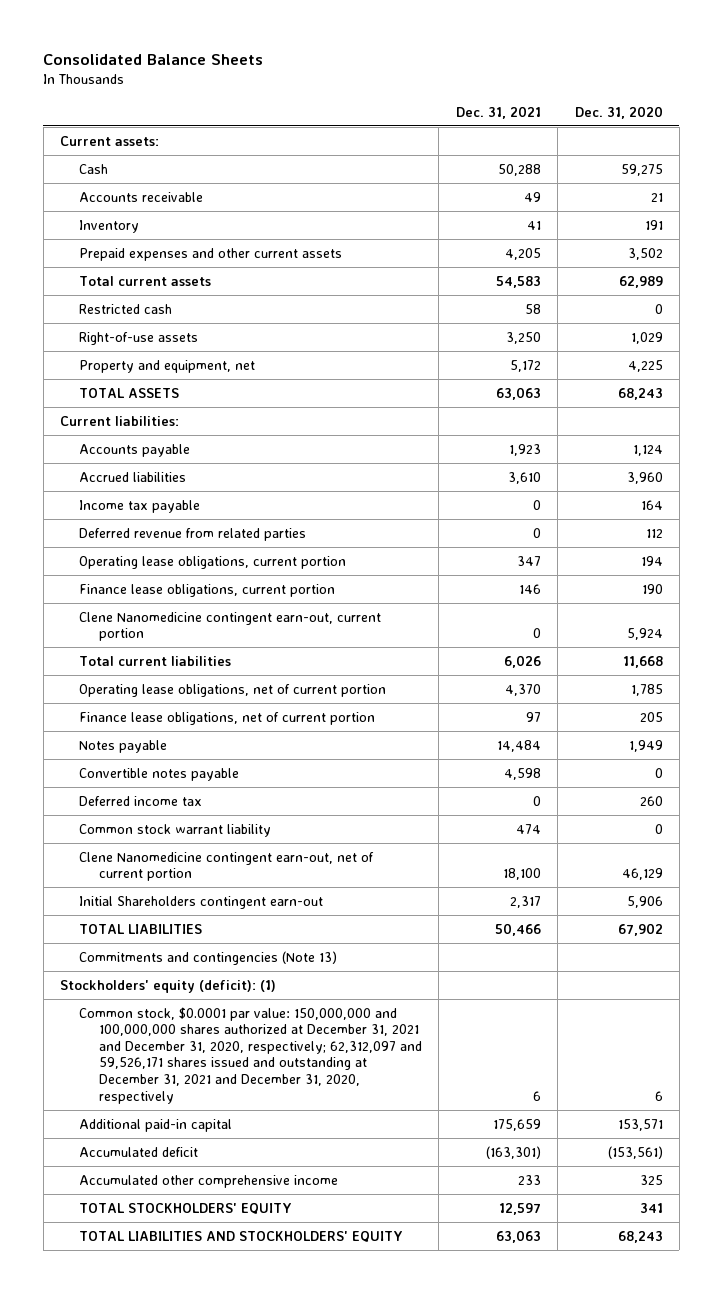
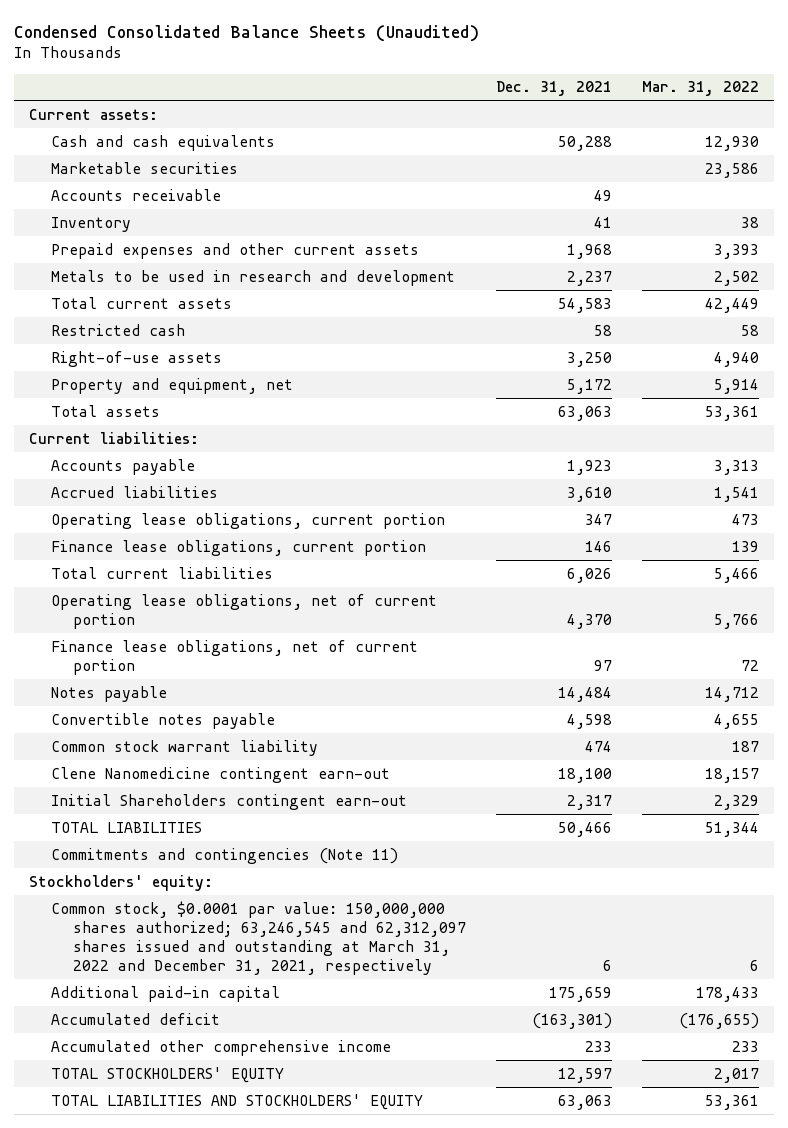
[43,53,264,65] Consolidated Balance Sheets -> [14,24,480,42] Condensed Consolidated Balance Sheets (Unaudited)
[574,105,663,119] Dec. 31, 2020 -> none
none -> [642,81,760,97] Mar. 31, 2022
[79,163,109,174] Cash -> [51,134,276,151] Cash and cash equivalents
none -> [51,161,239,174] Marketable securities
[504,247,541,260] 4,205 -> [567,243,613,259] 1,968
none -> [51,269,456,286] Metals to be used in research and development
[79,387,180,398] TOTAL ASSETS -> [51,404,161,417] Total assets
[79,499,201,513] Income tax payable -> none
[79,527,307,541] Deferred revenue from related parties -> none
[79,611,382,642] Clene Nanomedicine contingent earn-out, current portion -> none
[79,795,203,806] Deferred income tax -> none
[79,851,375,882] Clene Nanomedicine contingent earn-out, net of current portion -> [51,766,391,783] Clene Nanomedicine contingent earn-out
[79,950,338,965] Commitments and contingencies (Note 13) -> [51,847,399,864] Commitments and contingencies (Note 11)
[59,979,276,993] Stockholders' equity (deficit): (1) -> [29,874,214,891] Stockholders' equity:
[79,1006,423,1104] Common stock, $0.0001 par value: 150,000,000 and 100,000,000 shares authorized at December 31, 2021 and December 31, 2020, respectively; 62,312,097 and 59,526,171 shares issued and outstanding at December 31, 2021 and December 31, 2020, respectively -> [51,900,467,975] Common stock, $0.0001 par value: 150,000,000 shares authorized; 63,246,545 and 62,312,097 shares issued and outstanding at March 31, 2022 and December 31, 2021, respectively

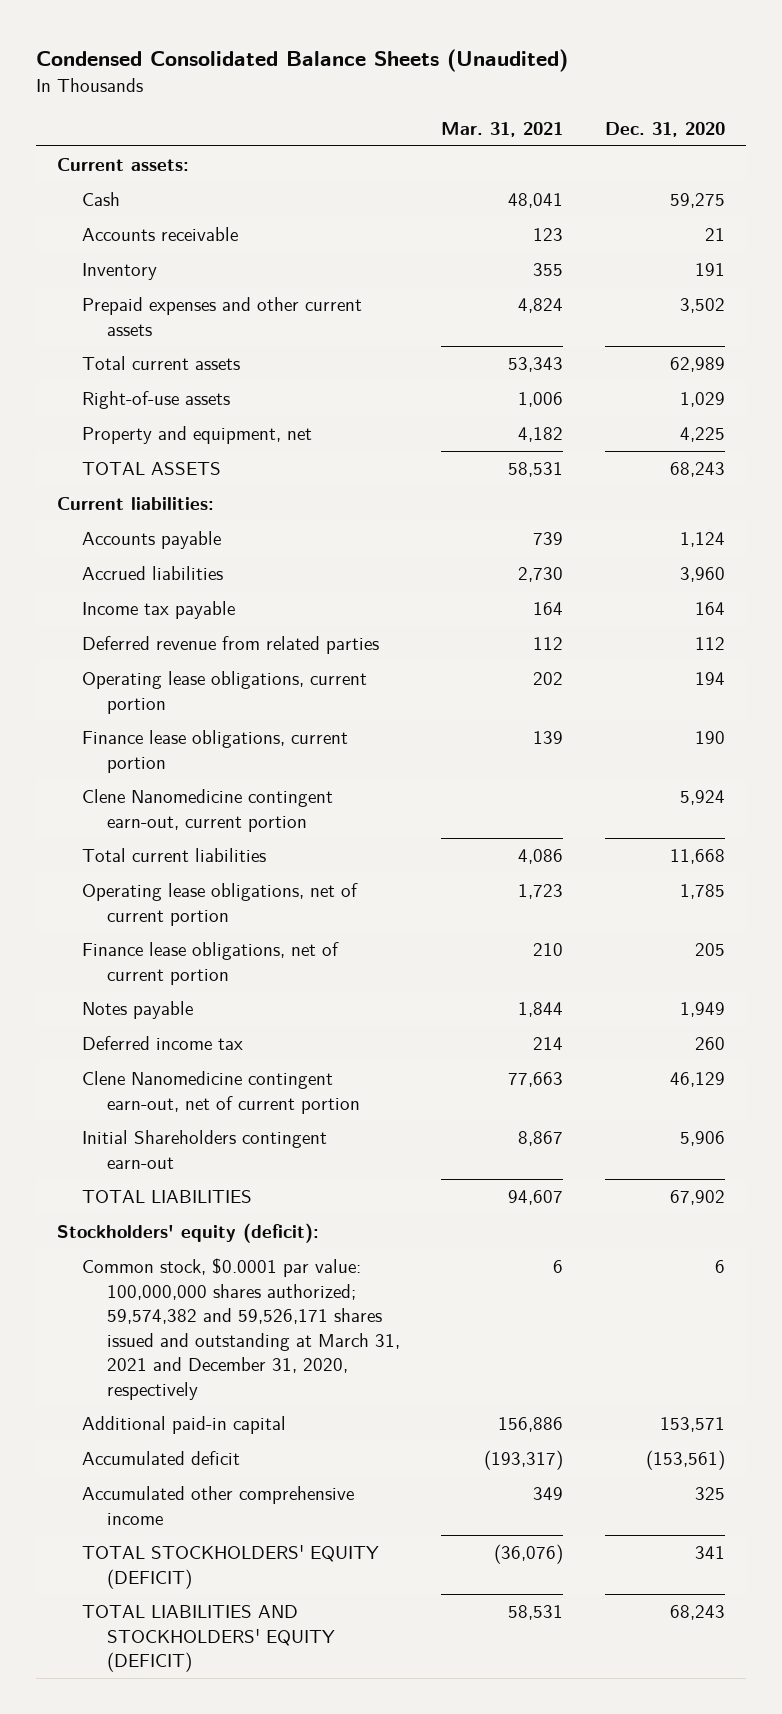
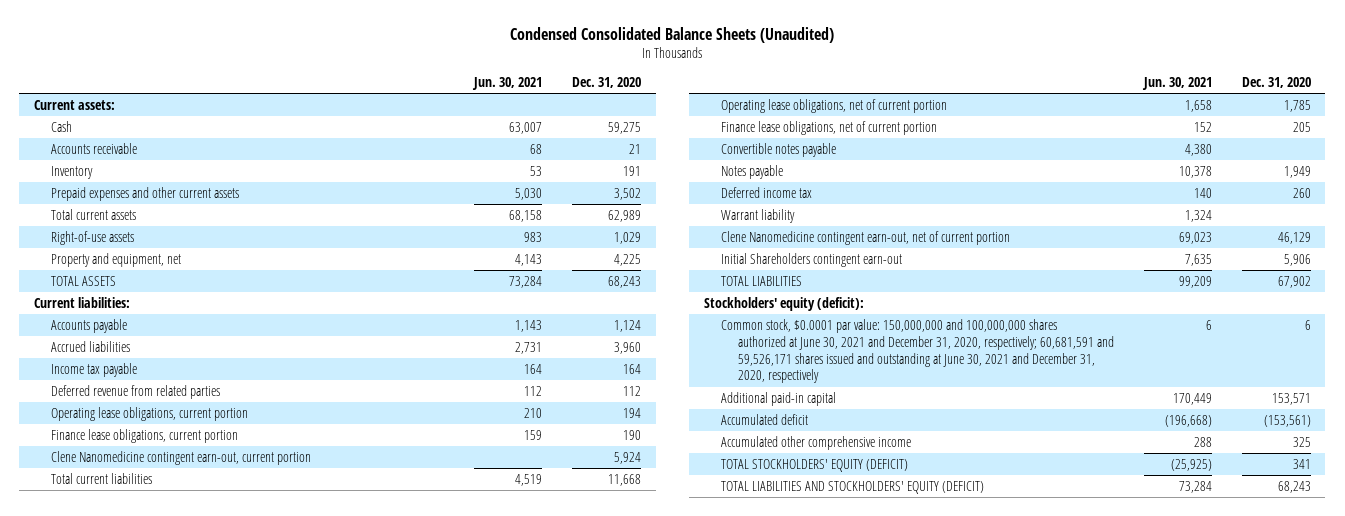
[441,122,564,138] Mar. 31, 2021 -> none
none -> [471,77,542,91] Jun. 30, 2021
none -> [720,142,836,157] Convertible notes payable
none -> [720,208,795,223] Warrant liability
[81,1258,400,1400] Common stock, $0.0001 par value: 100,000,000 shares authorized; 59,574,382 and 59,526,171 shares issued and outstanding at March 31, 2021 and December 31, 2020, respectively -> [720,318,1114,384] Common stock, $0.0001 par value: 150,000,000 and 100,000,000 shares authorized at June 30, 2021 and December 31, 2020, respectively; 60,681,591 and 59,526,171 shares issued and outstanding at June 30, 2021 and December 31, 2020, respectively

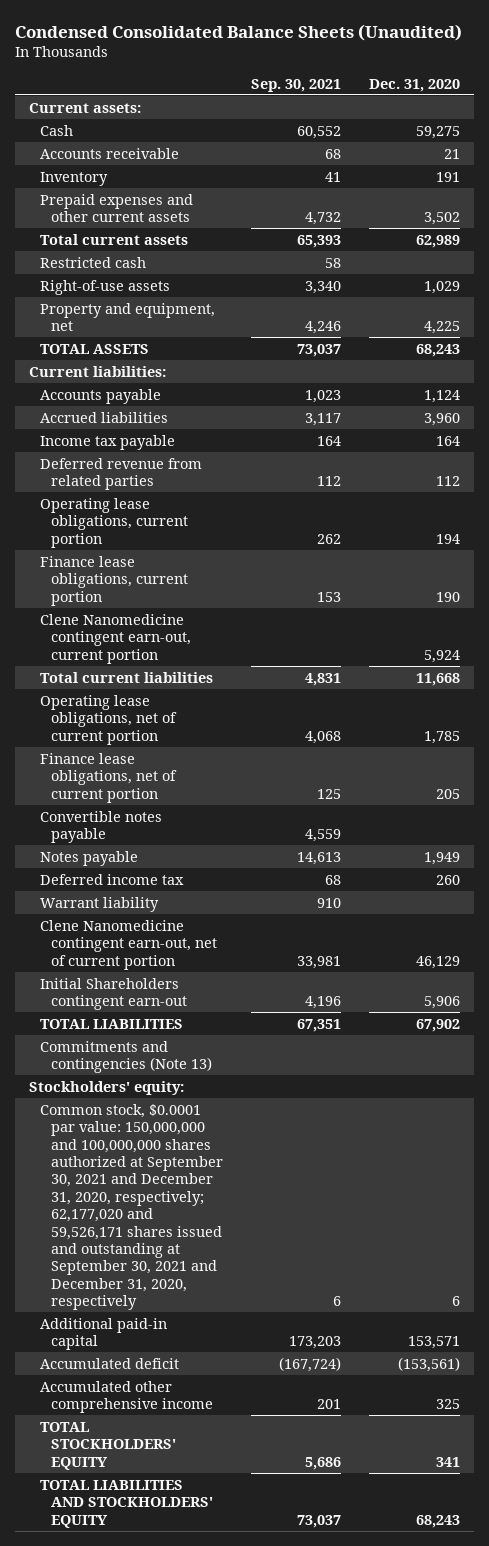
[471,77,542,91] Jun. 30, 2021 -> none
none -> [250,78,341,92] Sep. 30, 2021
none -> [39,256,146,268] Restricted cash
none -> [39,1040,212,1074] Commitments and contingencies (Note 13)
[704,296,865,311] Stockholders' equity (deficit): -> [28,1080,184,1095] Stockholders' equity:
[720,318,1114,384] Common stock, $0.0001 par value: 150,000,000 and 100,000,000 shares authorized at June 30, 2021 and December 31, 2020, respectively; 60,681,591 and 59,526,171 shares issued and outstanding at June 30, 2021 and December 31, 2020, respectively -> [39,1103,223,1311] Common stock, $0.0001 par value: 150,000,000 and 100,000,000 shares authorized at September 30, 2021 and December 31, 2020, respectively; 62,177,020 and 59,526,171 shares issued and outstanding at September 30, 2021 and December 31, 2020, respectively
[720,458,908,472] TOTAL STOCKHOLDERS' EQUITY (DEFICIT) -> [39,1421,176,1470] TOTAL STOCKHOLDERS' EQUITY
[720,480,984,494] TOTAL LIABILITIES AND STOCKHOLDERS' EQUITY (DEFICIT) -> [39,1479,213,1528] TOTAL LIABILITIES AND STOCKHOLDERS' EQUITY

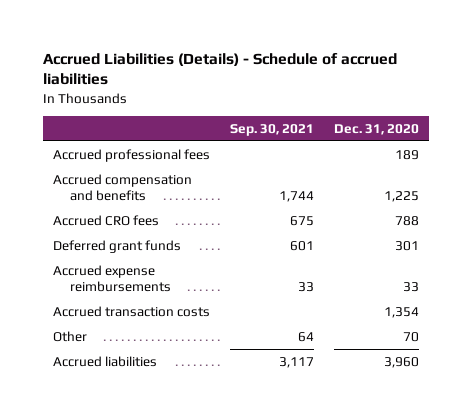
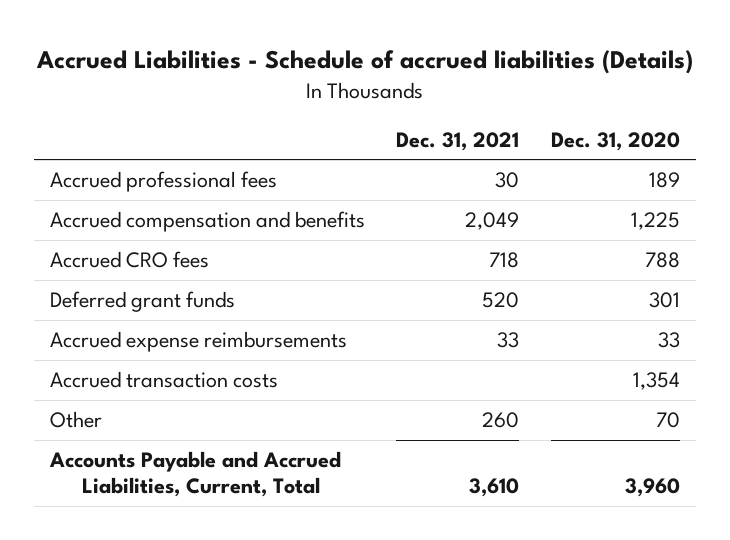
[42,52,397,86] Accrued Liabilities (Details) - Schedule of accrued liabilities -> [35,49,693,74] Accrued Liabilities - Schedule of accrued liabilities (Details)
[230,123,315,136] Sep. 30, 2021 -> none
none -> [396,131,520,151] Dec. 31, 2021
[52,355,157,367] Accrued liabilities -> [48,451,341,498] Accounts Payable and Accrued Liabilities, Current, Total

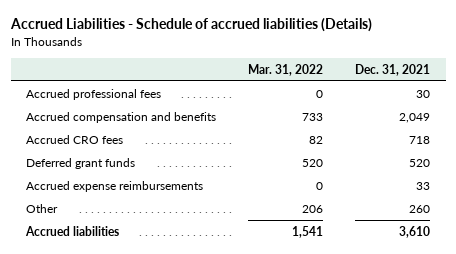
[551,131,681,151] Dec. 31, 2020 -> none
none -> [248,63,324,76] Mar. 31, 2022
[49,371,278,389] Accrued transaction costs -> none
[48,451,341,498] Accounts Payable and Accrued Liabilities, Current, Total -> [25,225,120,236] Accrued liabilities

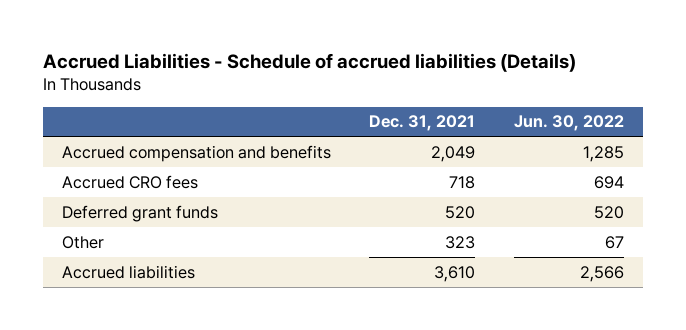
[248,63,324,76] Mar. 31, 2022 -> none
none -> [513,115,624,132] Jun. 30, 2022
[26,88,162,100] Accrued professional fees -> none
[26,180,204,192] Accrued expense reimbursements -> none
[408,204,430,213] 260 -> [445,235,476,249] 323

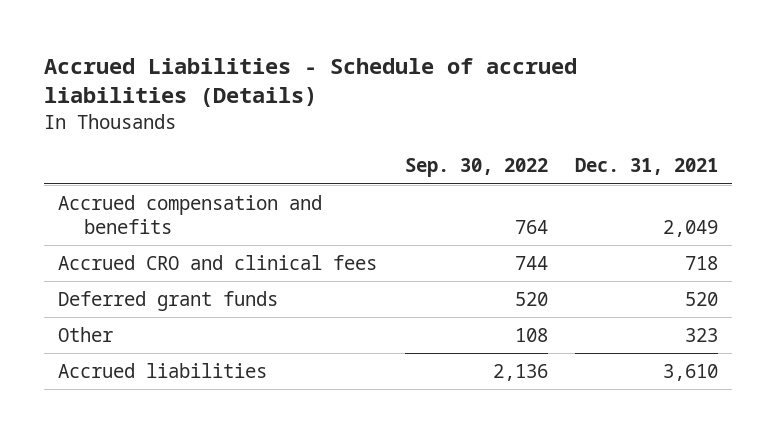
[513,115,624,132] Jun. 30, 2022 -> none
none -> [404,158,548,178] Sep. 30, 2022
[61,174,198,189] Accrued CRO fees -> [57,254,377,270] Accrued CRO and clinical fees

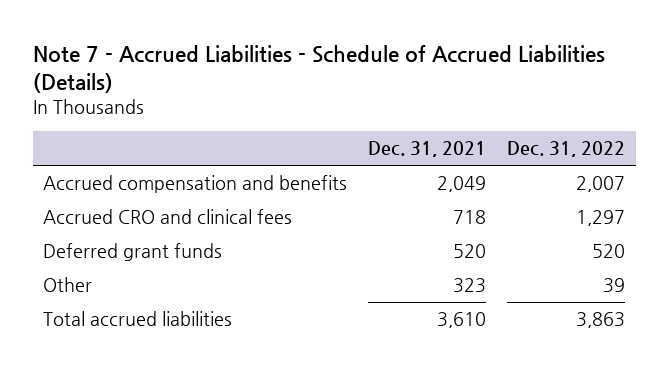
[44,57,578,108] Accrued Liabilities - Schedule of accrued liabilities (Details) -> [32,44,605,93] Note 7 - Accrued Liabilities - Schedule of Accrued Liabilities (Details)
[404,158,548,178] Sep. 30, 2022 -> none
none -> [507,141,626,158] Dec. 31, 2022
[57,362,267,378] Accrued liabilities -> [43,311,233,327] Total accrued liabilities

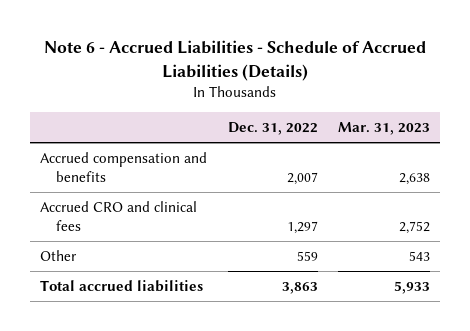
[32,44,605,93] Note 7 - Accrued Liabilities - Schedule of Accrued Liabilities (Details) -> [44,40,427,81] Note 6 - Accrued Liabilities - Schedule of Accrued Liabilities (Details)
[368,141,487,158] Dec. 31, 2021 -> none
none -> [338,122,431,136] Mar. 31, 2023
[43,243,223,262] Deferred grant funds -> none
[603,278,626,294] 39 -> [296,251,318,262] 559

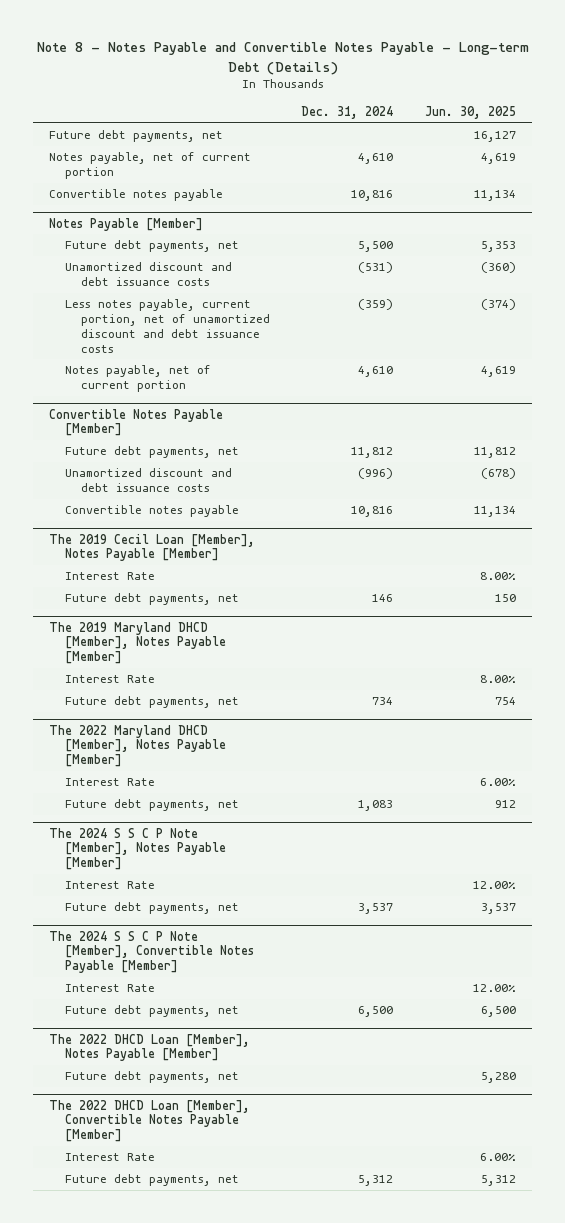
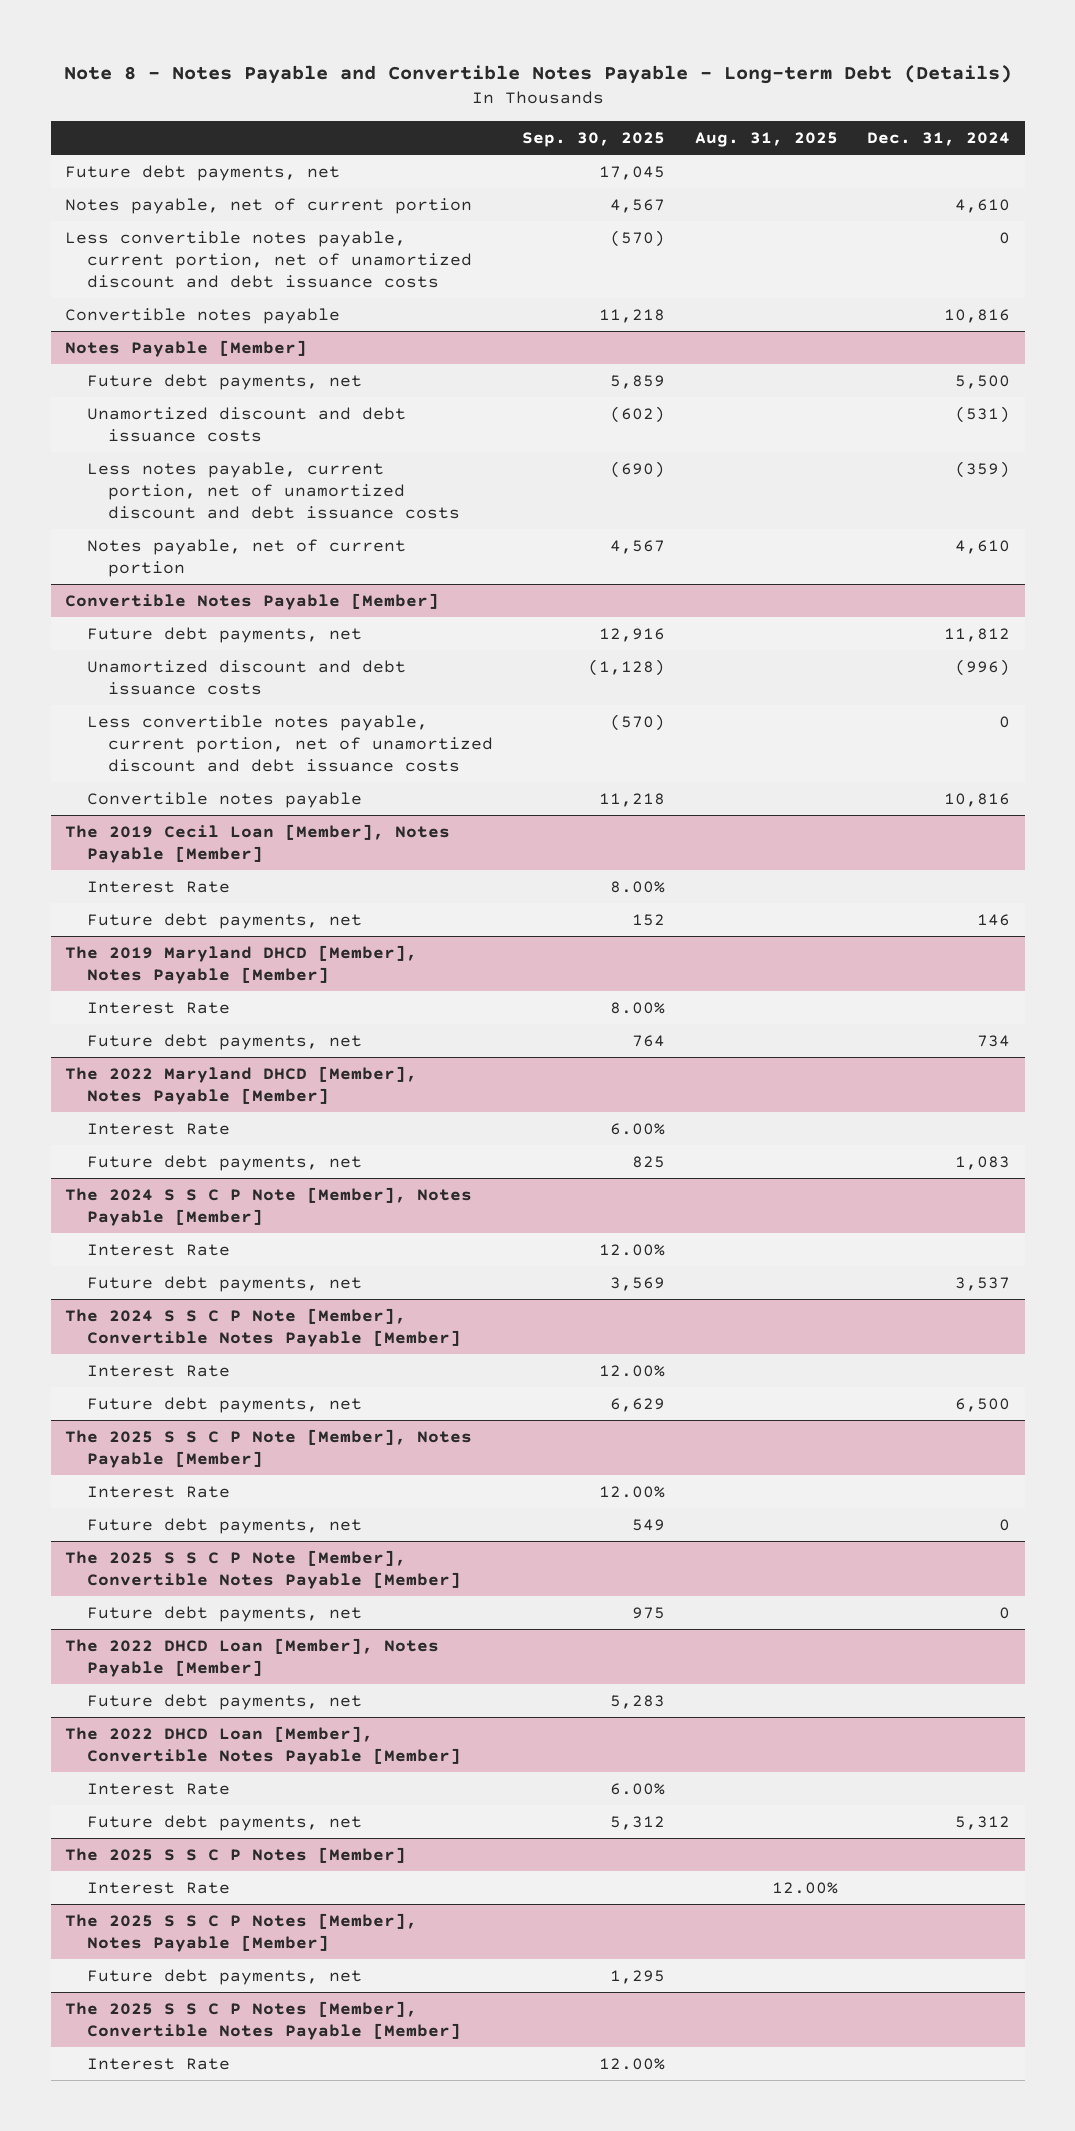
[425,105,517,119] Jun. 30, 2025 -> none
none -> [522,131,666,147] Sep. 30, 2025
none -> [694,131,838,147] Aug. 31, 2025
none -> [65,230,472,288] Less convertible notes payable, current portion, net of unamortized discount and debt issuance costs
none -> [86,714,493,772] Less convertible notes payable, current portion, net of unamortized discount and debt issuance costs
none -> [65,1428,473,1468] The 2025 S S C P Note [Member], Notes Payable [Member]
none -> [86,1485,230,1498] Interest Rate
none -> [86,1517,362,1534] Future debt payments, net
none -> [65,1549,461,1589] The 2025 S S C P Note [Member], Convertible Notes Payable [Member]
none -> [86,1605,362,1622] Future debt payments, net
none -> [65,1846,407,1863] The 2025 S S C P Notes [Member]
none -> [86,1881,230,1894] Interest Rate
none -> [65,1912,418,1952] The 2025 S S C P Notes [Member], Notes Payable [Member]
none -> [86,1968,362,1985] Future debt payments, net
none -> [65,2000,461,2040] The 2025 S S C P Notes [Member], Convertible Notes Payable [Member]
none -> [86,2057,230,2070] Interest Rate

